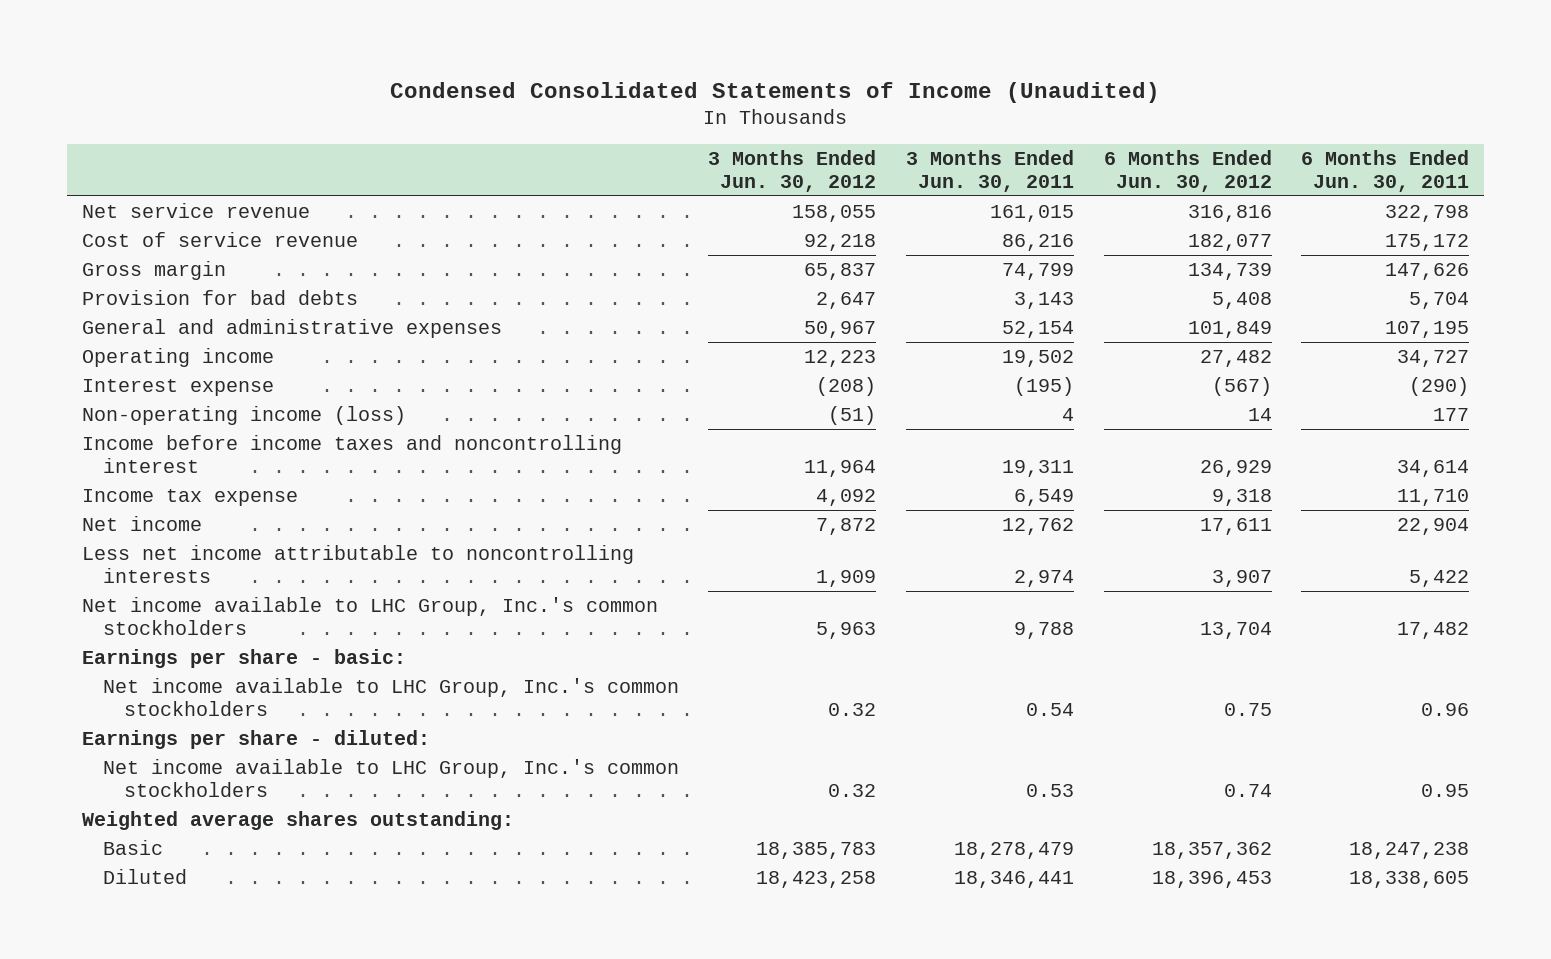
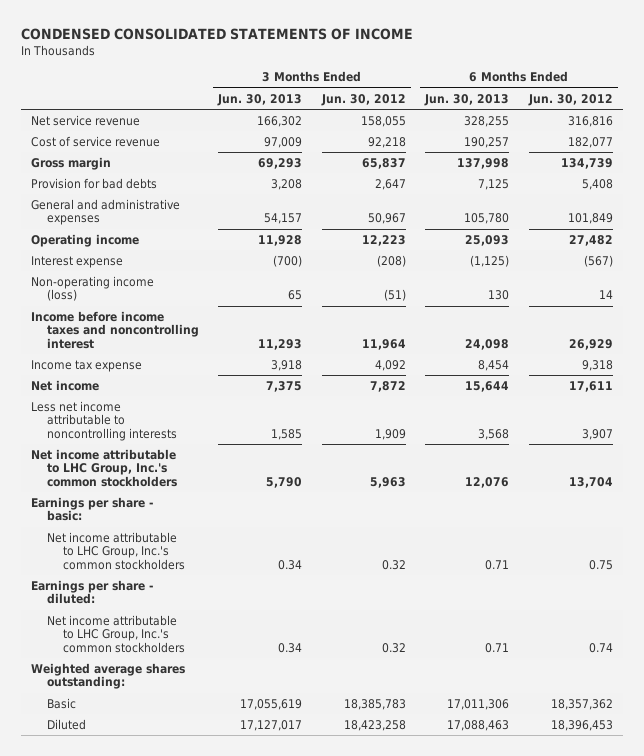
[390,81,1161,103] Condensed Consolidated Statements of Income (Unaudited) -> [21,28,414,41] CONDENSED CONSOLIDATED STATEMENTS OF INCOME
[905,150,1074,192] 3 Months Ended Jun. 30, 2011 -> none
[1301,150,1470,192] 6 Months Ended Jun. 30, 2011 -> none
none -> [217,93,303,106] Jun. 30, 2013
none -> [424,93,510,106] Jun. 30, 2013
[81,596,658,635] Net income available to LHC Group, Inc.'s common stockholders -> [30,448,177,487] Net income attributable to LHC Group, Inc.'s common stockholders
[102,677,679,716] Net income available to LHC Group, Inc.'s common stockholders -> [46,531,185,570] Net income attributable to LHC Group, Inc.'s common stockholders
[102,758,679,797] Net income available to LHC Group, Inc.'s common stockholders -> [46,614,185,653] Net income attributable to LHC Group, Inc.'s common stockholders

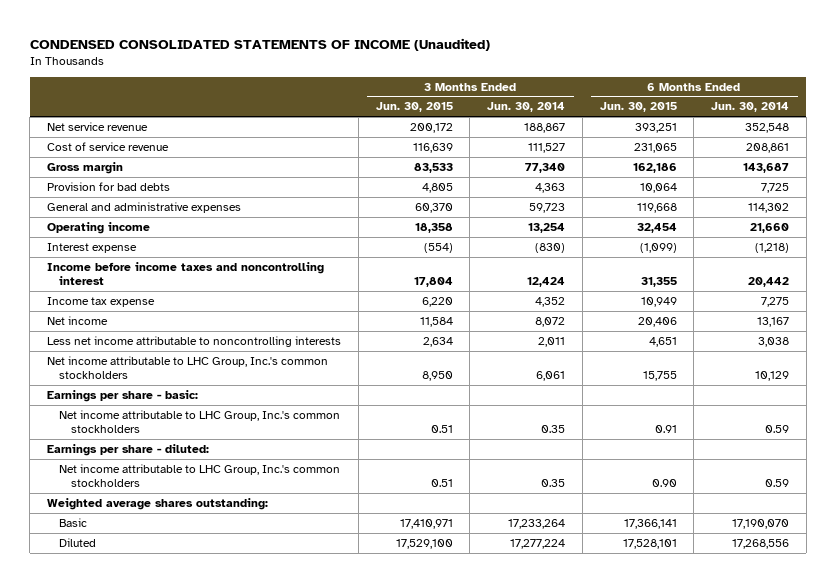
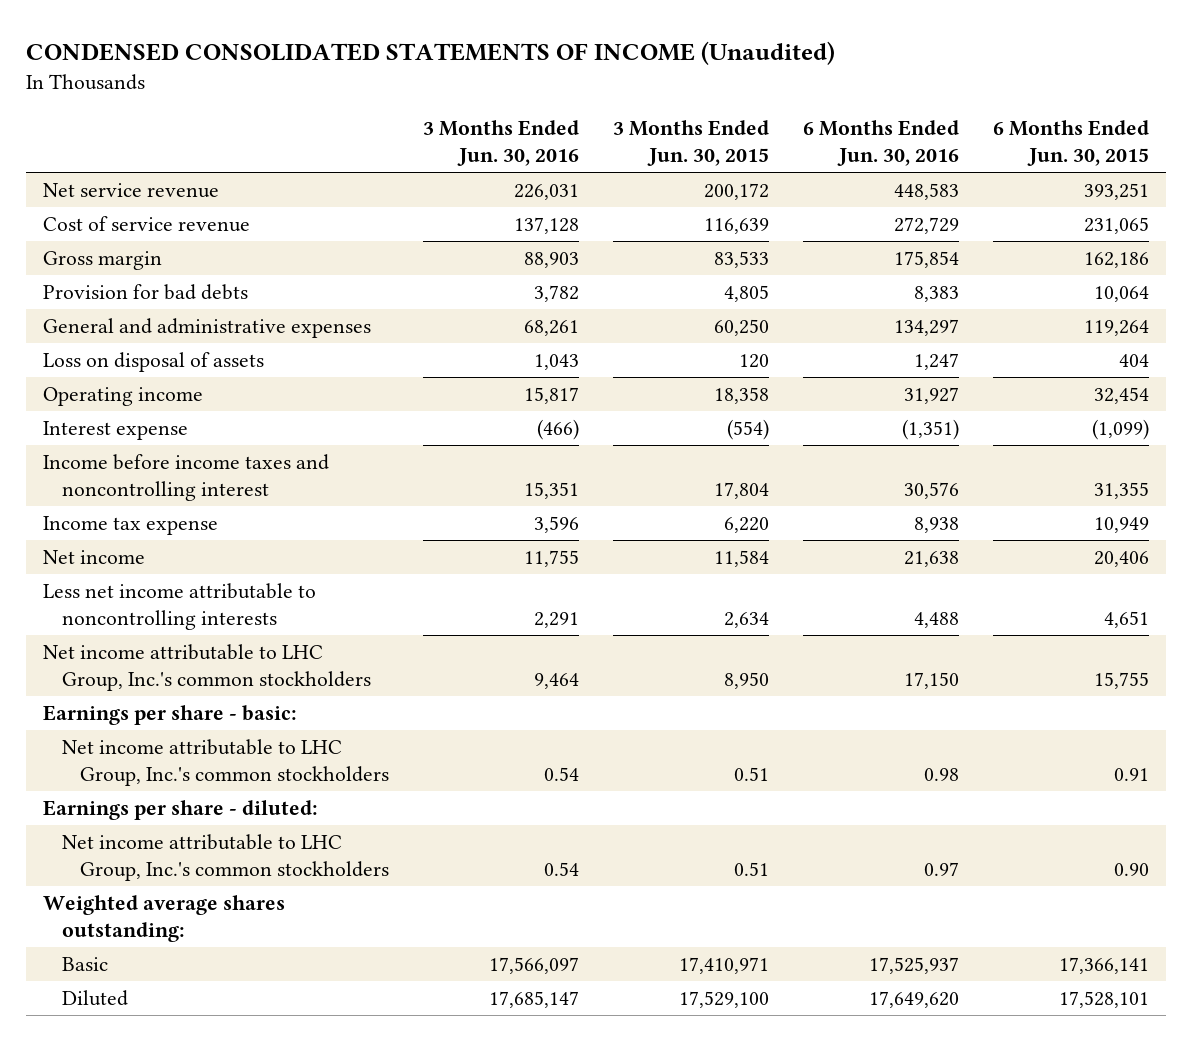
[487,102,566,113] Jun. 30, 2014 -> none
[711,102,790,113] Jun. 30, 2014 -> none
none -> [422,119,579,166] 3 Months Ended Jun. 30, 2016
none -> [803,119,960,166] 6 Months Ended Jun. 30, 2016
[414,202,453,213] 60,370 -> [713,319,769,337] 60,250
[636,202,677,213] 119,668 -> [1084,320,1150,337] 119,264
none -> [43,352,265,373] Loss on disposal of assets

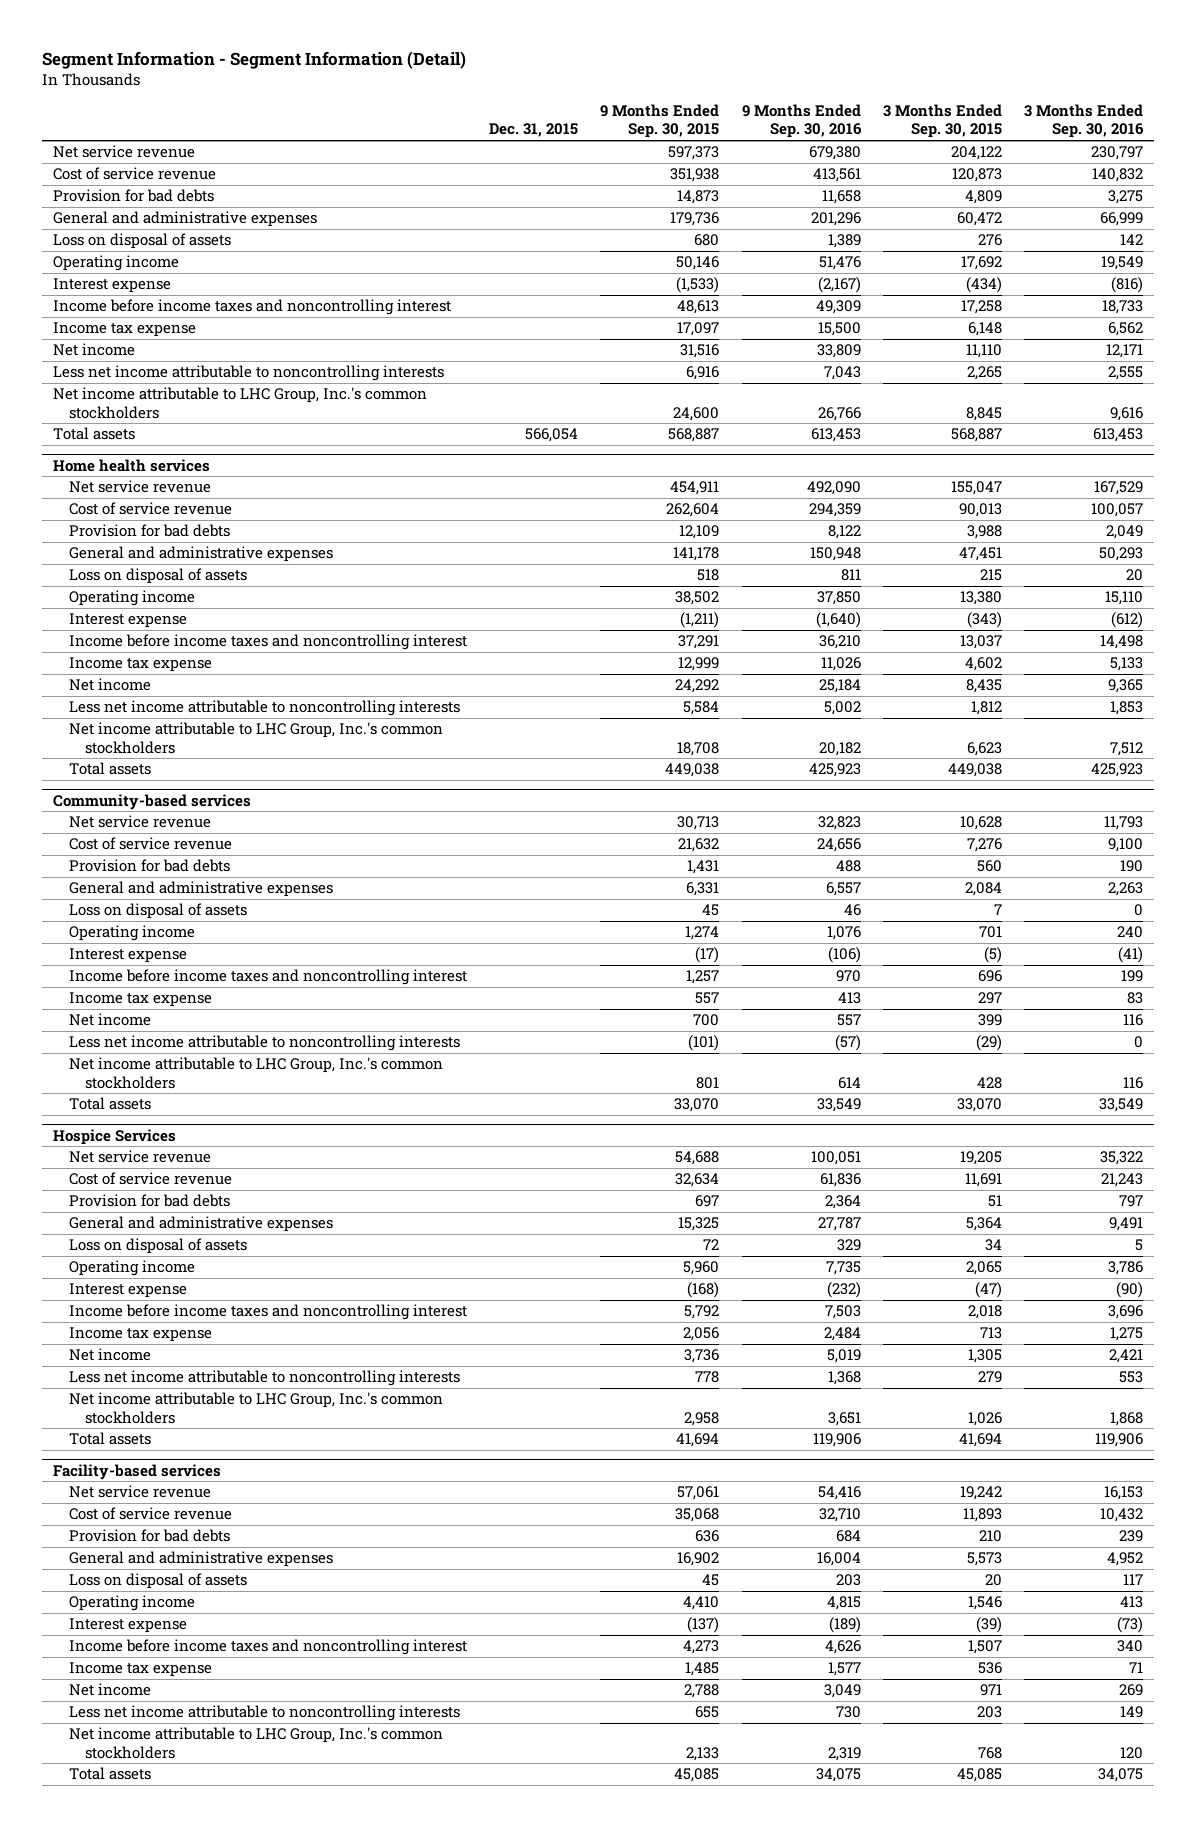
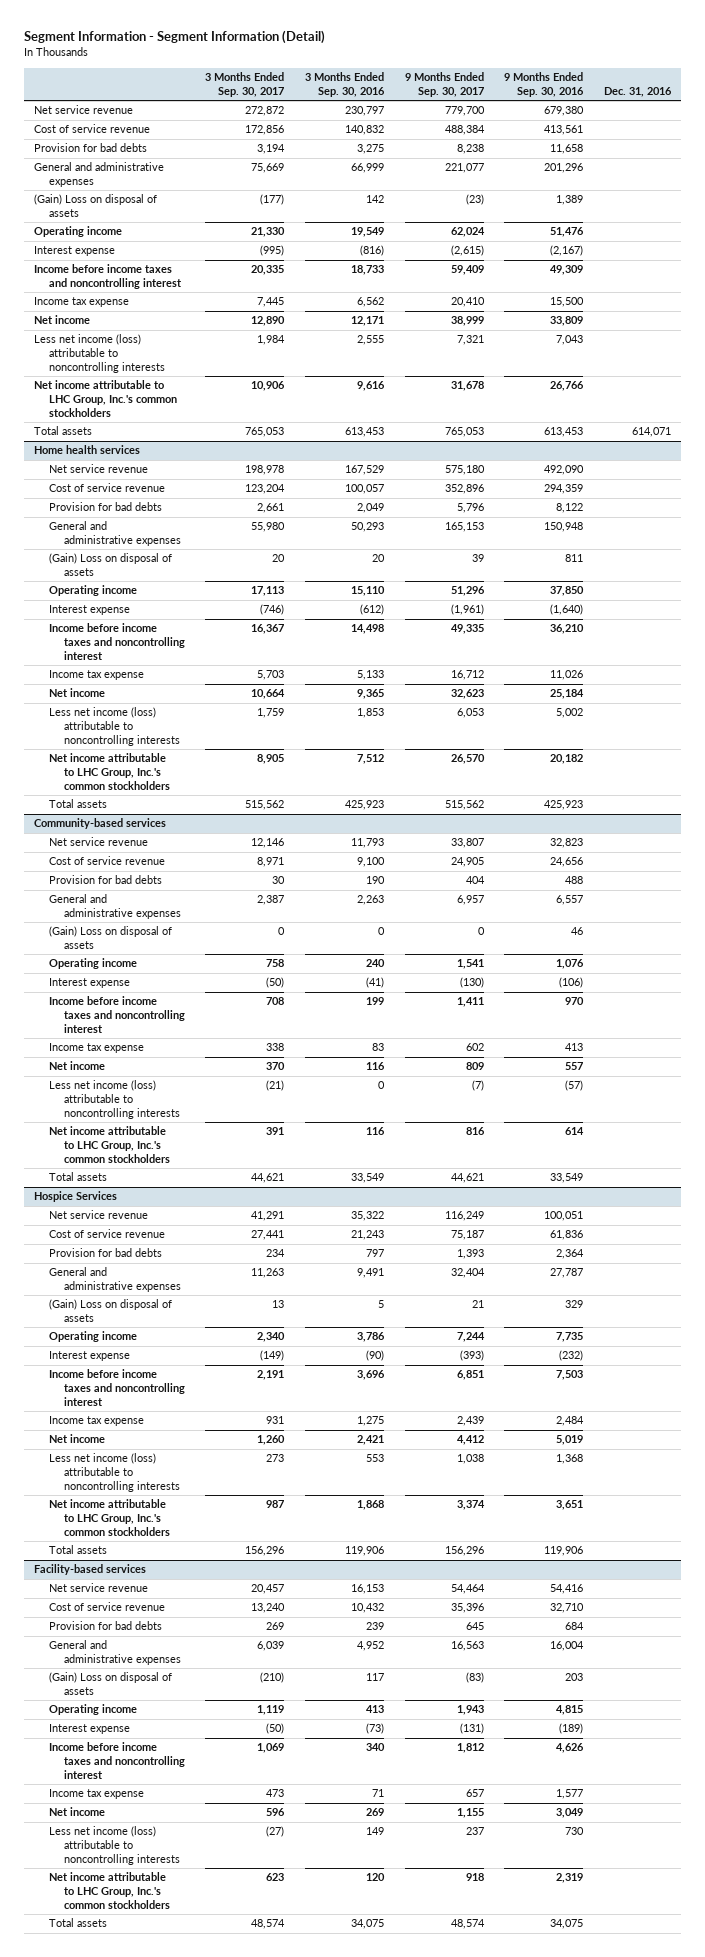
[489,123,579,138] Dec. 31, 2015 -> none
[600,104,720,139] 9 Months Ended Sep. 30, 2015 -> none
[882,104,1002,139] 3 Months Ended Sep. 30, 2015 -> none
none -> [205,72,285,97] 3 Months Ended Sep. 30, 2017
none -> [404,72,484,97] 9 Months Ended Sep. 30, 2017
none -> [603,86,672,97] Dec. 31, 2016
[53,233,232,250] Loss on disposal of assets -> [34,194,158,218] (Gain) Loss on disposal of assets
[53,365,445,382] Less net income attributable to noncontrolling interests -> [34,334,165,374] Less net income (loss) attributable to noncontrolling interests
[69,568,248,585] Loss on disposal of assets -> [48,553,172,577] (Gain) Loss on disposal of assets
[69,700,461,717] Less net income attributable to noncontrolling interests -> [48,707,180,747] Less net income (loss) attributable to noncontrolling interests
[69,903,248,920] Loss on disposal of assets -> [48,926,172,950] (Gain) Loss on disposal of assets
[69,1035,461,1052] Less net income attributable to noncontrolling interests -> [48,1080,180,1120] Less net income (loss) attributable to noncontrolling interests
[69,1238,248,1255] Loss on disposal of assets -> [48,1299,172,1323] (Gain) Loss on disposal of assets
[69,1370,461,1387] Less net income attributable to noncontrolling interests -> [48,1453,180,1493] Less net income (loss) attributable to noncontrolling interests
[69,1573,248,1590] Loss on disposal of assets -> [48,1672,172,1696] (Gain) Loss on disposal of assets
[69,1705,461,1722] Less net income attributable to noncontrolling interests -> [48,1826,180,1866] Less net income (loss) attributable to noncontrolling interests

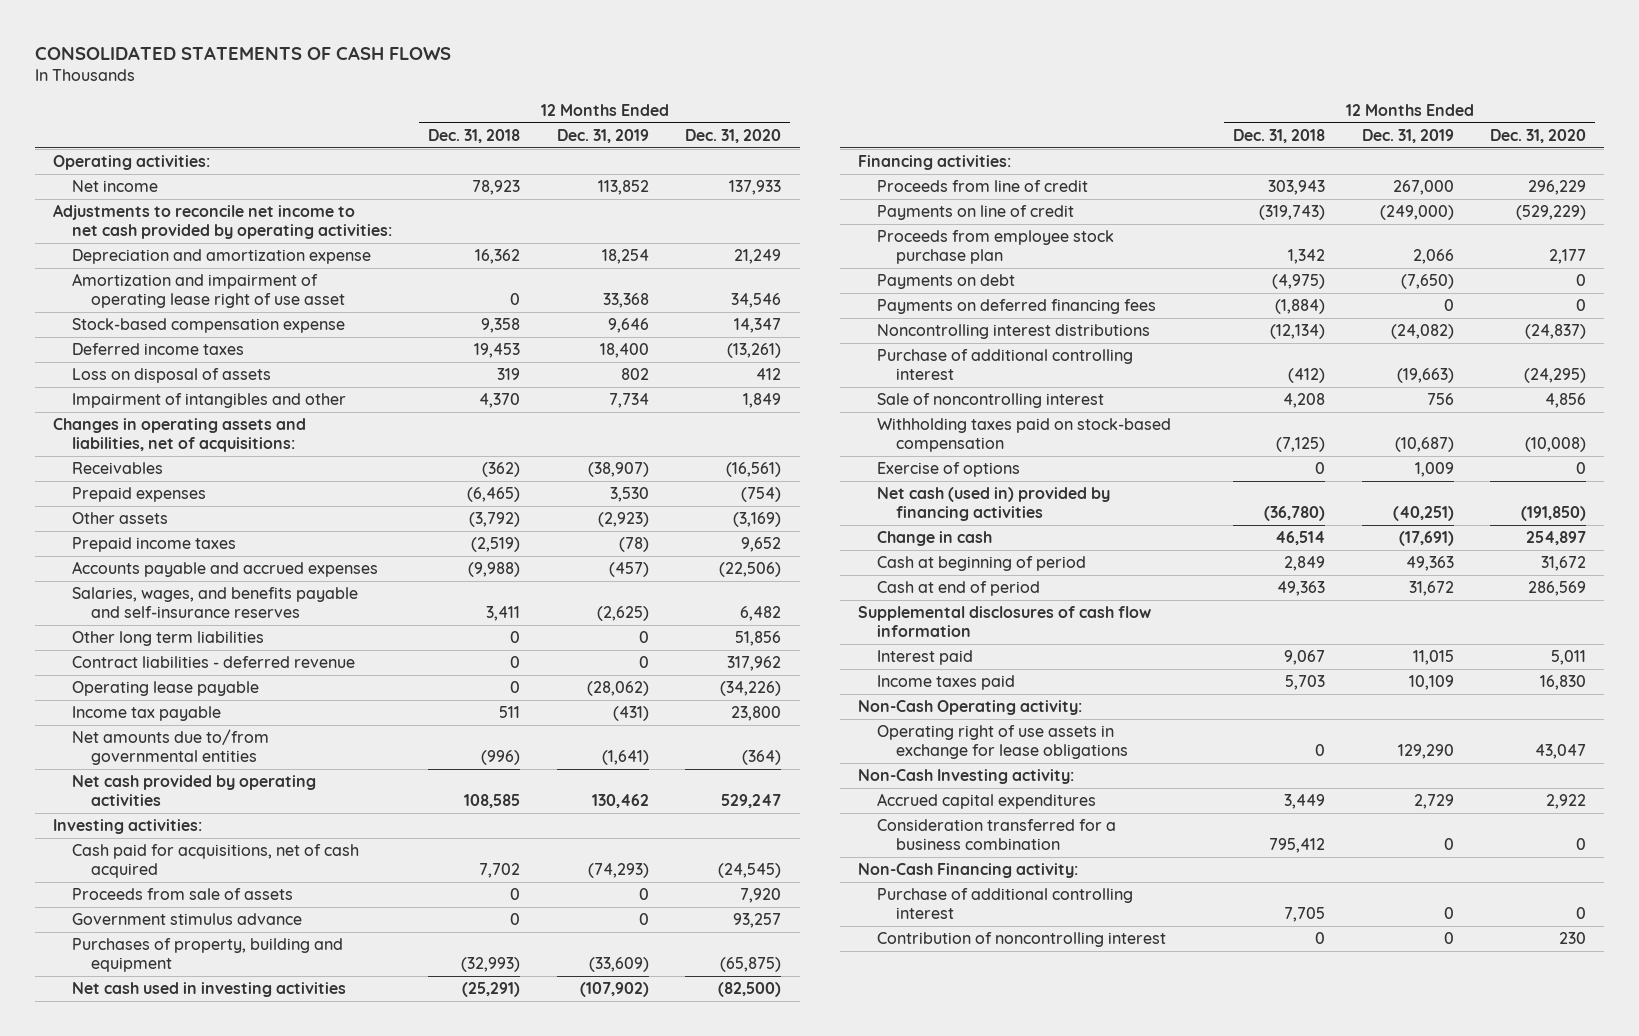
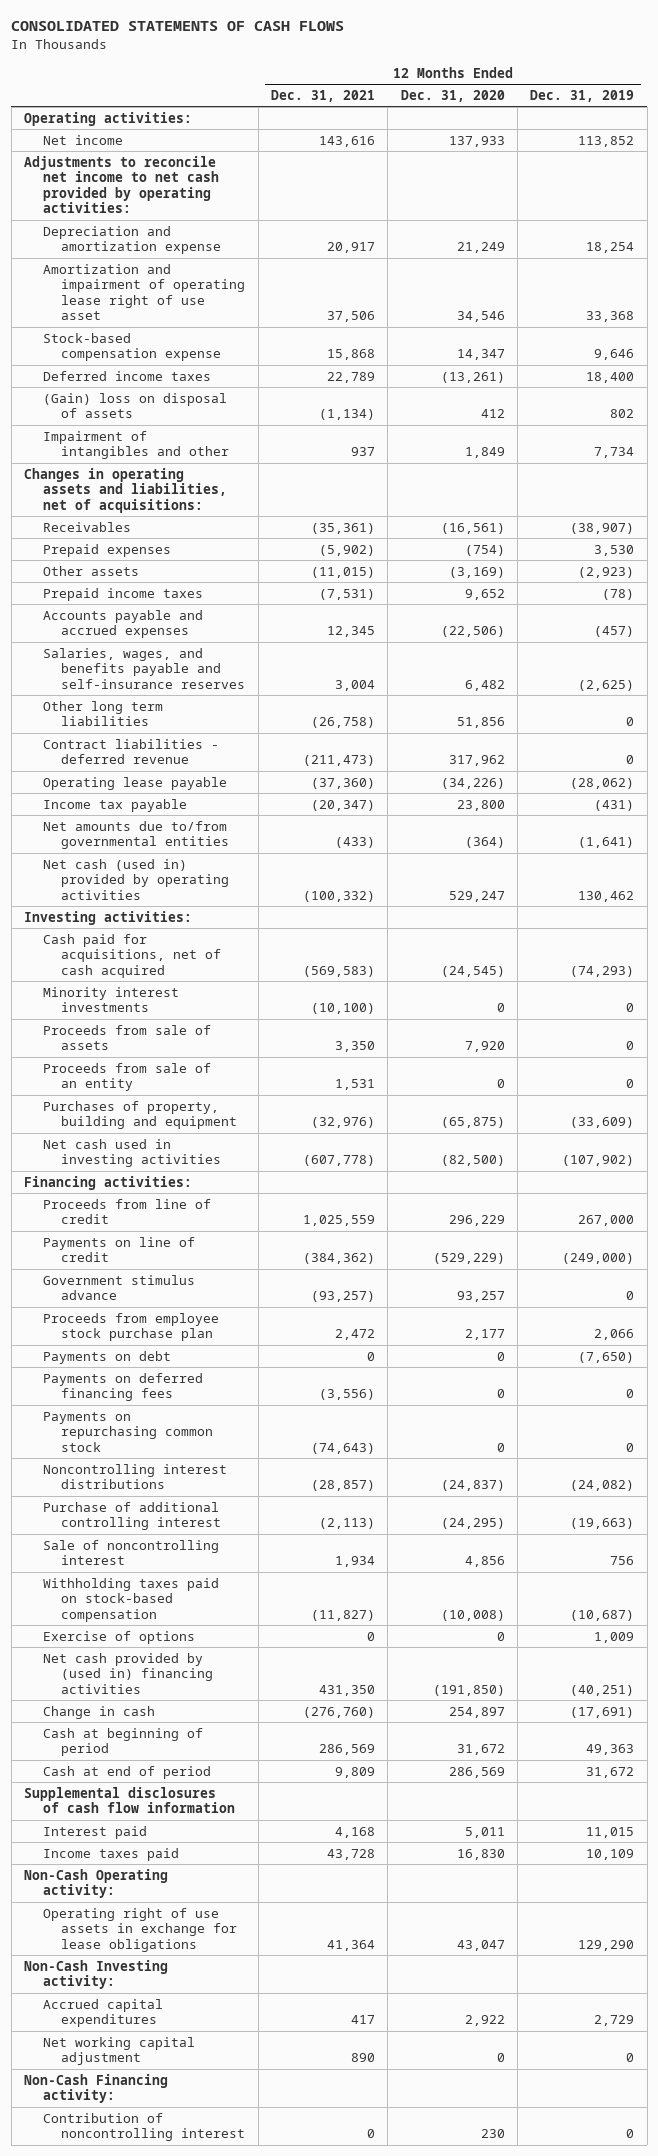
[428,128,521,143] Dec. 31, 2018 -> none
none -> [271,89,376,102] Dec. 31, 2021
[72,368,272,384] Loss on disposal of assets -> [42,392,227,419] (Gain) loss on disposal of assets
[72,775,317,807] Net cash provided by operating activities -> [42,858,230,900] Net cash (used in) provided by operating activities
none -> [42,986,179,1013] Minority interest investments
none -> [42,1062,211,1092] Proceeds from sale of an entity
[72,913,303,926] Government stimulus advance -> [42,1274,195,1301] Government stimulus advance
none -> [42,1411,214,1452] Payments on repurchasing common stock
[876,487,1110,522] Net cash (used in) provided by financing activities -> [42,1652,214,1694] Net cash provided by (used in) financing activities
[876,819,1116,851] Consideration transferred for a business combination -> none
none -> [42,2036,195,2066] Net working capital adjustment
[876,888,1133,920] Purchase of additional controlling interest -> none

